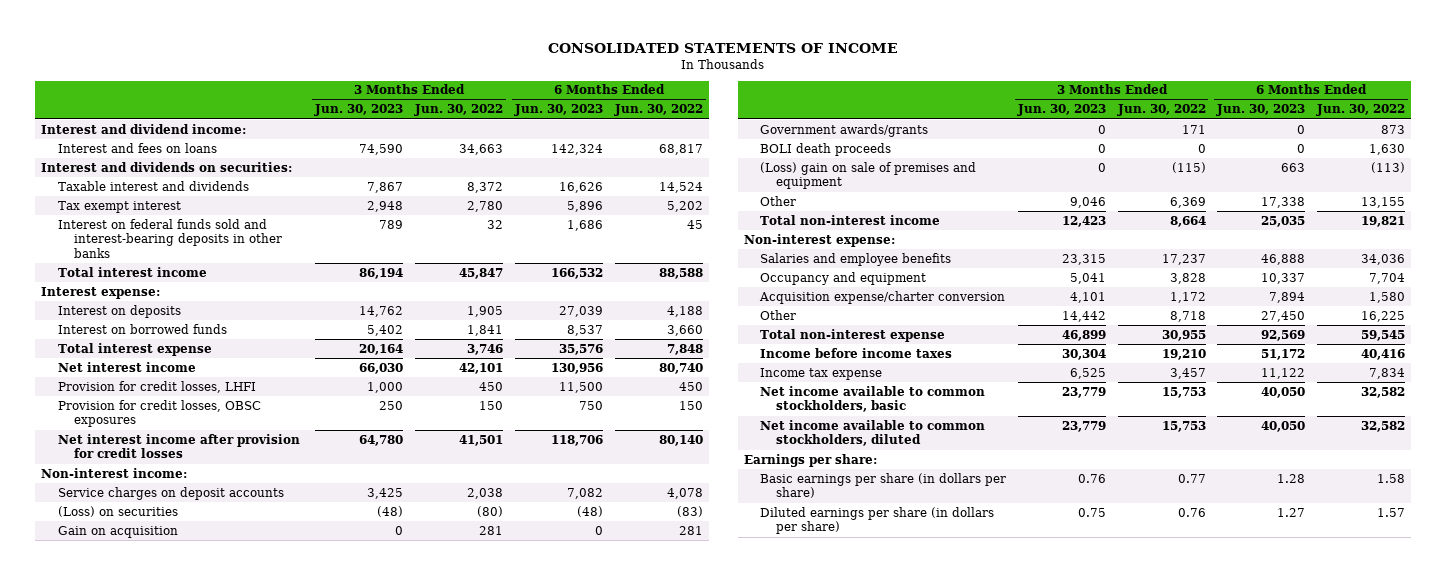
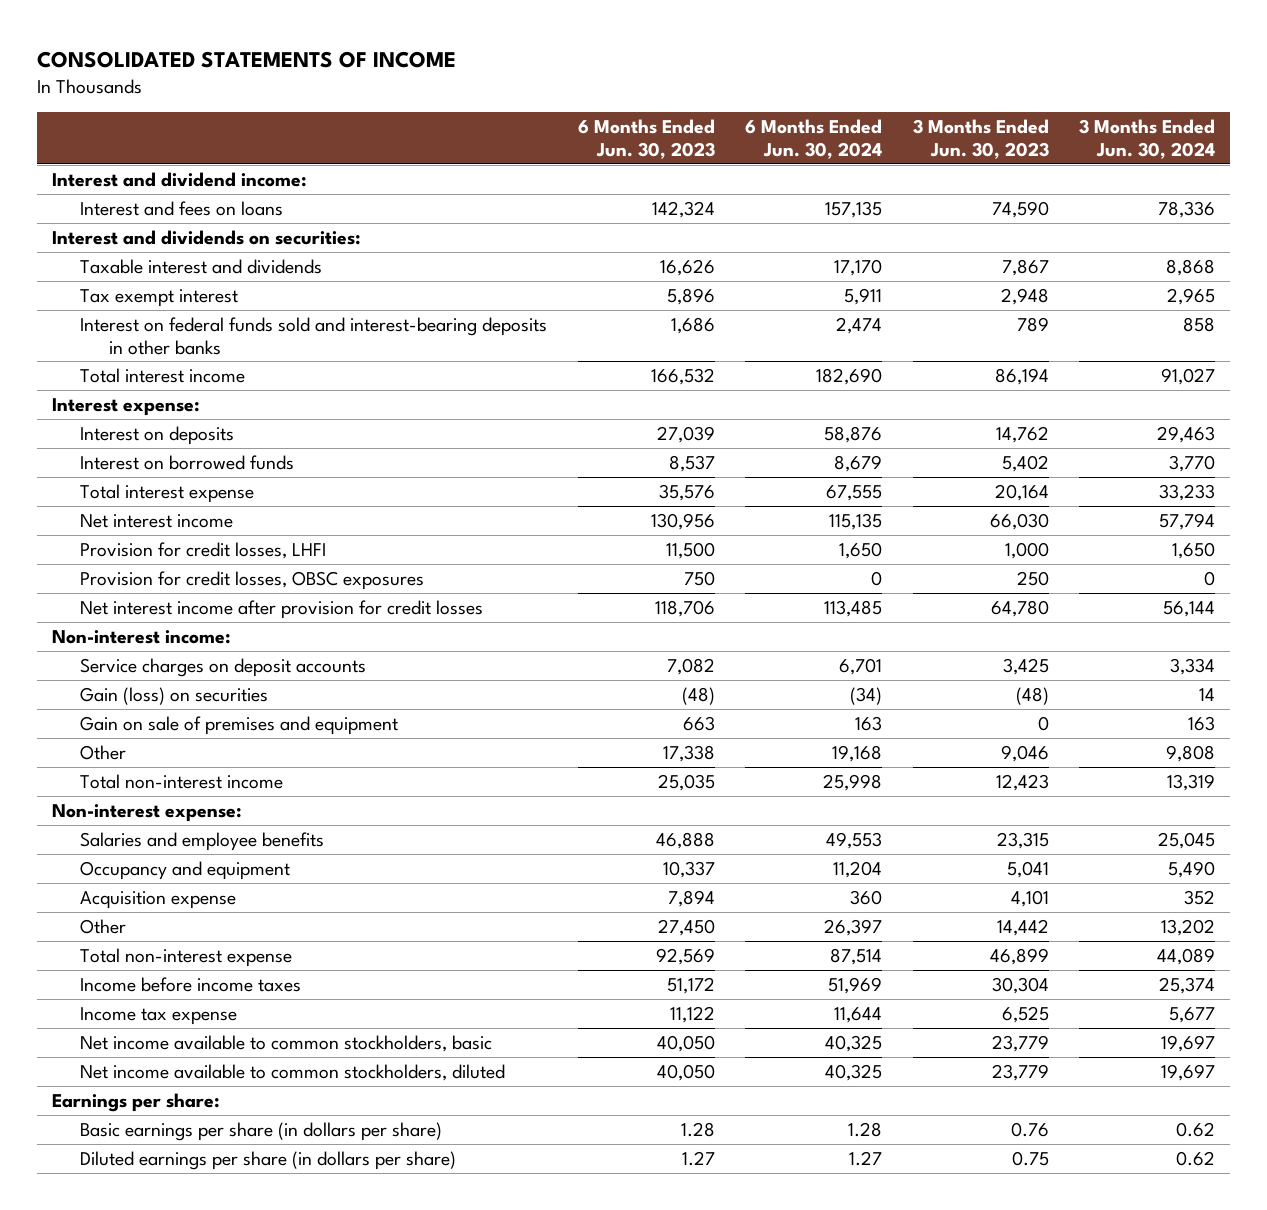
[414,104,504,117] Jun. 30, 2022 -> none
[613,104,703,117] Jun. 30, 2022 -> none
none -> [745,119,883,159] 6 Months Ended Jun. 30, 2024
none -> [1079,119,1216,159] 3 Months Ended Jun. 30, 2024
[57,525,178,538] Gain on acquisition -> none
[759,123,928,137] Government awards/grants -> none
[759,142,891,156] BOLI death proceeds -> none
[57,505,178,517] (Loss) on securities -> [80,686,269,705] Gain (loss) on securities
[759,161,976,190] (Loss) gain on sale of premises and equipment -> [80,715,399,735] Gain on sale of premises and equipment
[758,290,1005,304] Acquisition expense/charter conversion -> [80,890,237,909] Acquisition expense

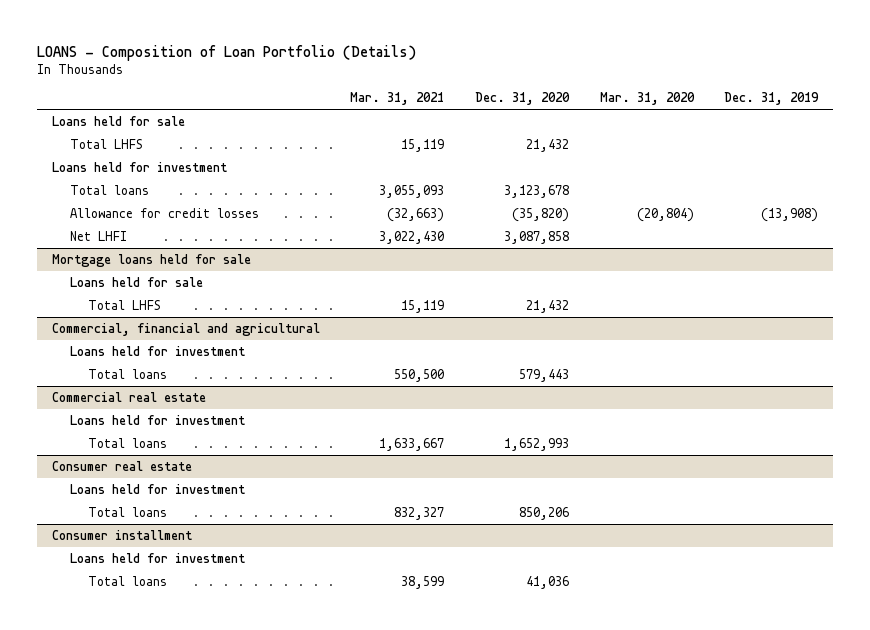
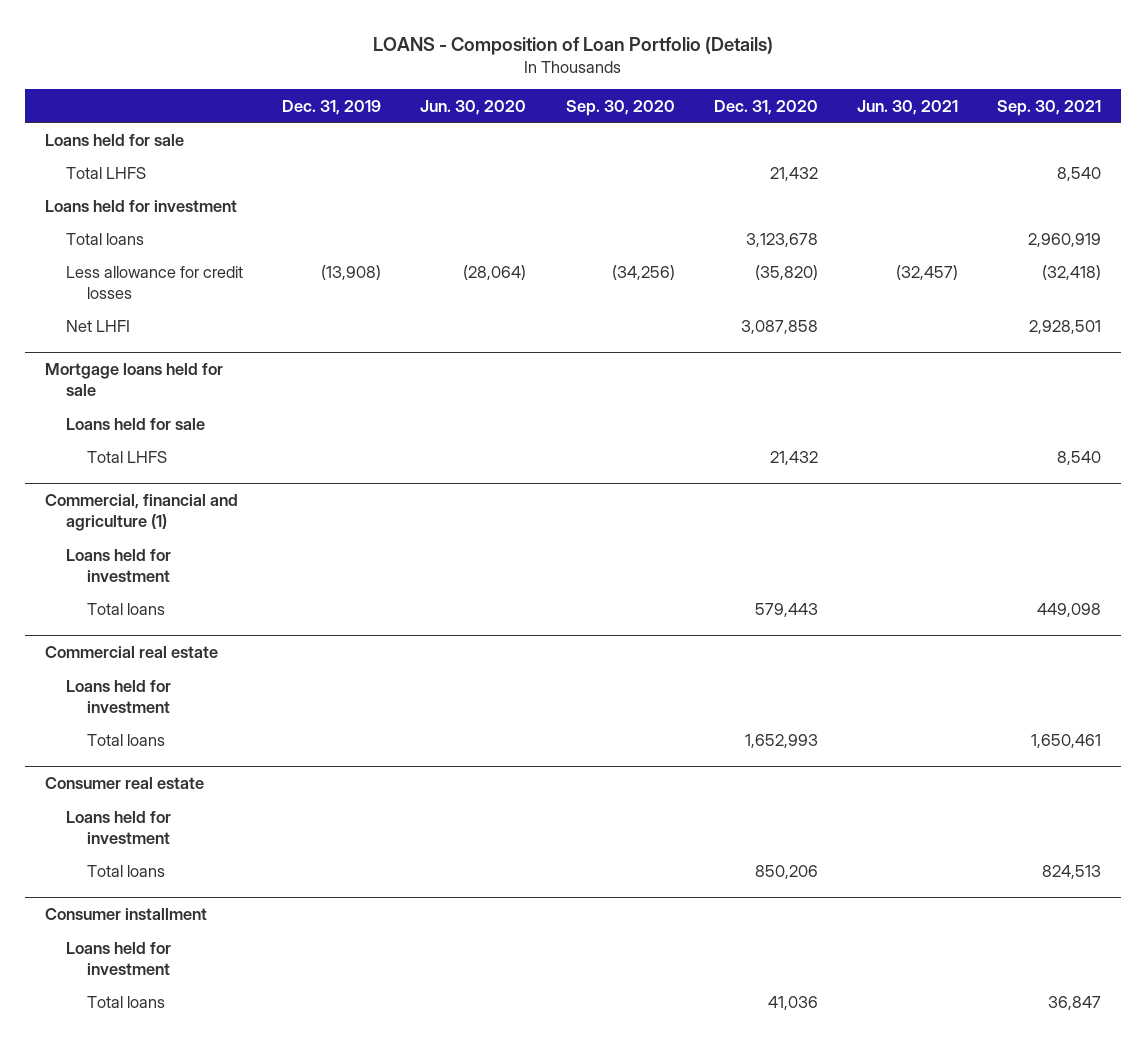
[350,92,445,106] Mar. 31, 2021 -> none
[599,92,695,106] Mar. 31, 2020 -> none
none -> [420,99,527,115] Jun. 30, 2020
none -> [565,99,675,116] Sep. 30, 2020
none -> [857,99,959,115] Jun. 30, 2021
none -> [997,99,1102,116] Sep. 30, 2021
[69,207,259,218] Allowance for credit losses -> [66,265,244,299] Less allowance for credit losses
[51,322,320,336] Commercial, financial and agricultural -> [45,494,239,532] Commercial, financial and agriculture (1)

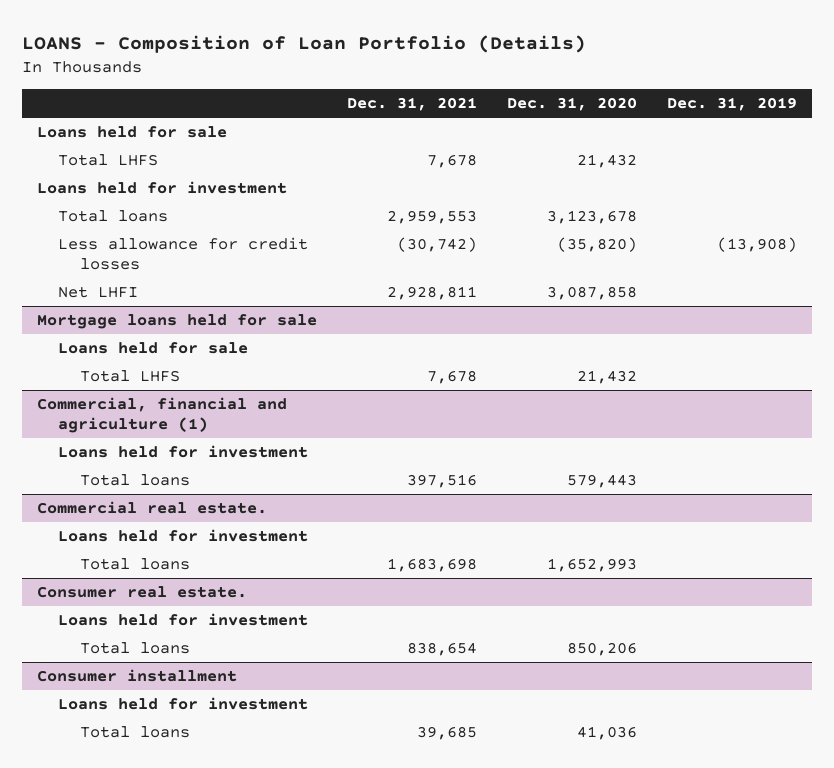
[420,99,527,115] Jun. 30, 2020 -> none
[565,99,675,116] Sep. 30, 2020 -> none
[857,99,959,115] Jun. 30, 2021 -> none
[997,99,1102,116] Sep. 30, 2021 -> none
none -> [346,97,477,112] Dec. 31, 2021
[45,646,219,659] Commercial real estate -> [36,501,267,515] Commercial real estate.
[45,777,205,790] Consumer real estate -> [36,586,247,599] Consumer real estate.

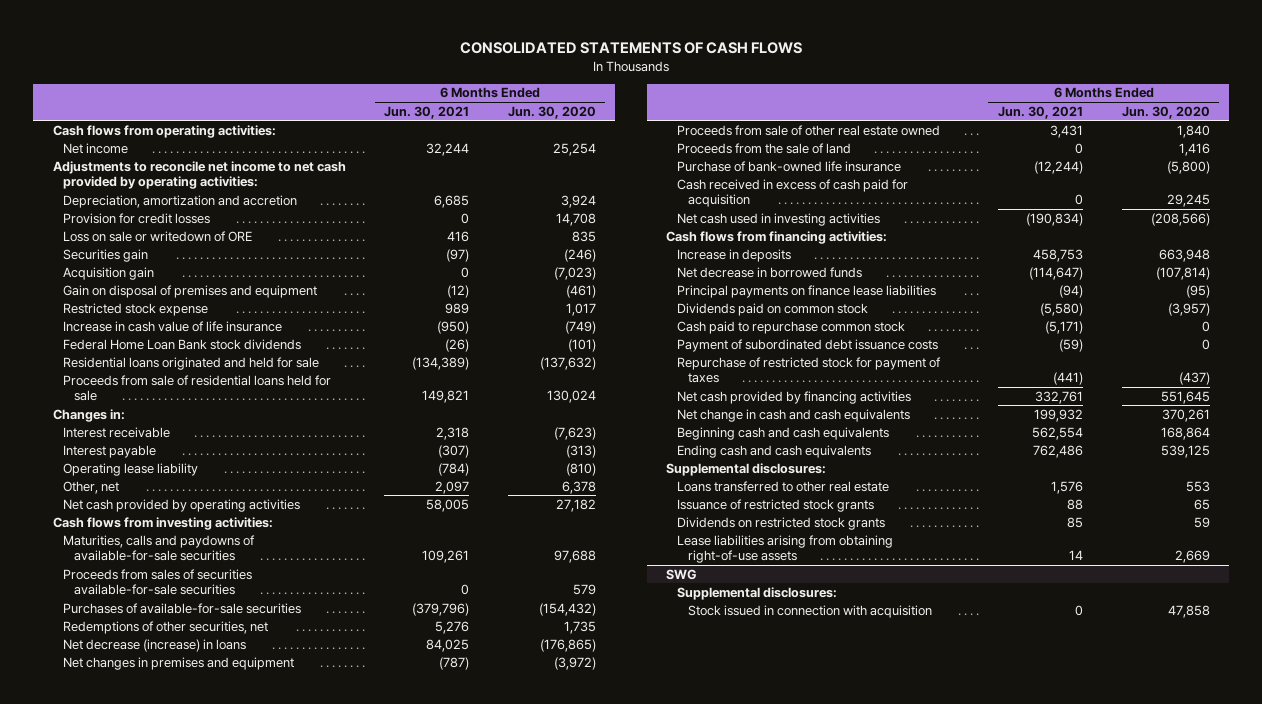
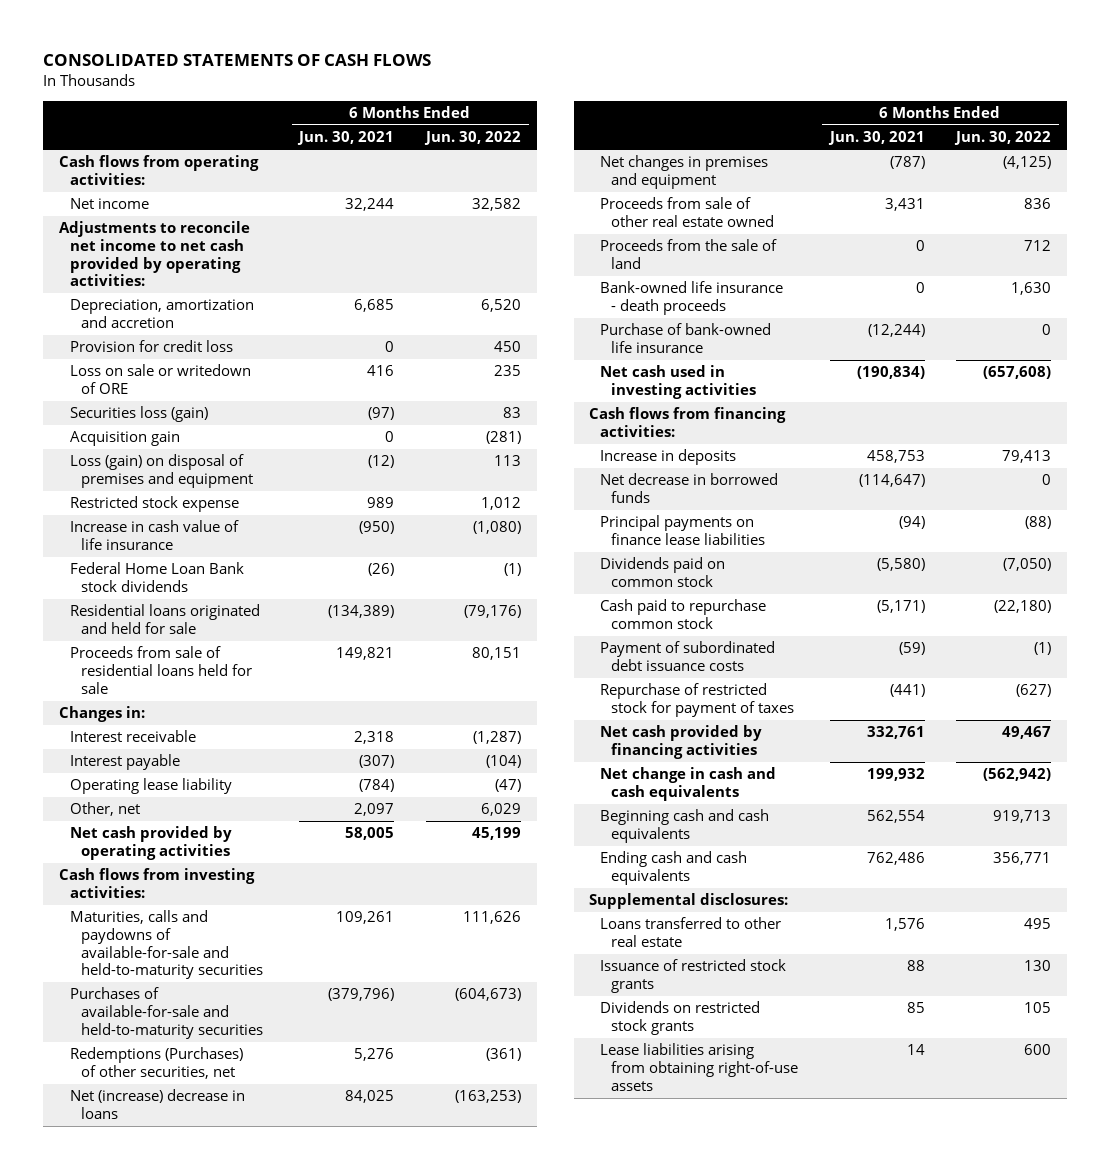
[507,105,596,119] Jun. 30, 2020 -> none
none -> [424,131,522,146] Jun. 30, 2022
[63,212,211,224] Provision for credit losses -> [70,340,234,353] Provision for credit loss
[63,248,149,262] Securities gain -> [70,406,209,423] Securities loss (gain)
[63,284,318,298] Gain on disposal of premises and equipment -> [70,454,253,489] Loss (gain) on disposal of premises and equipment
[63,568,253,595] Proceeds from sales of securities available-for-sale securities -> none
[63,534,256,561] Maturities, calls and paydowns of available-for-sale securities -> [70,910,263,980] Maturities, calls and paydowns of available-for-sale and held-to-maturity securities
[63,602,302,614] Purchases of available-for-sale securities -> [70,987,263,1039] Purchases of available-for-sale and held-to-maturity securities
[63,620,269,634] Redemptions of other securities, net -> [70,1047,244,1080] Redemptions (Purchases) of other securities, net
[63,638,247,652] Net decrease (increase) in loans -> [70,1089,246,1120] Net (increase) decrease in loans
none -> [600,281,784,316] Bank-owned life insurance - death proceeds
[677,178,909,207] Cash received in excess of cash paid for acquisition -> none
[666,568,698,580] SWG -> none
[677,586,838,600] Supplemental disclosures: -> none
[687,604,932,618] Stock issued in connection with acquisition -> none

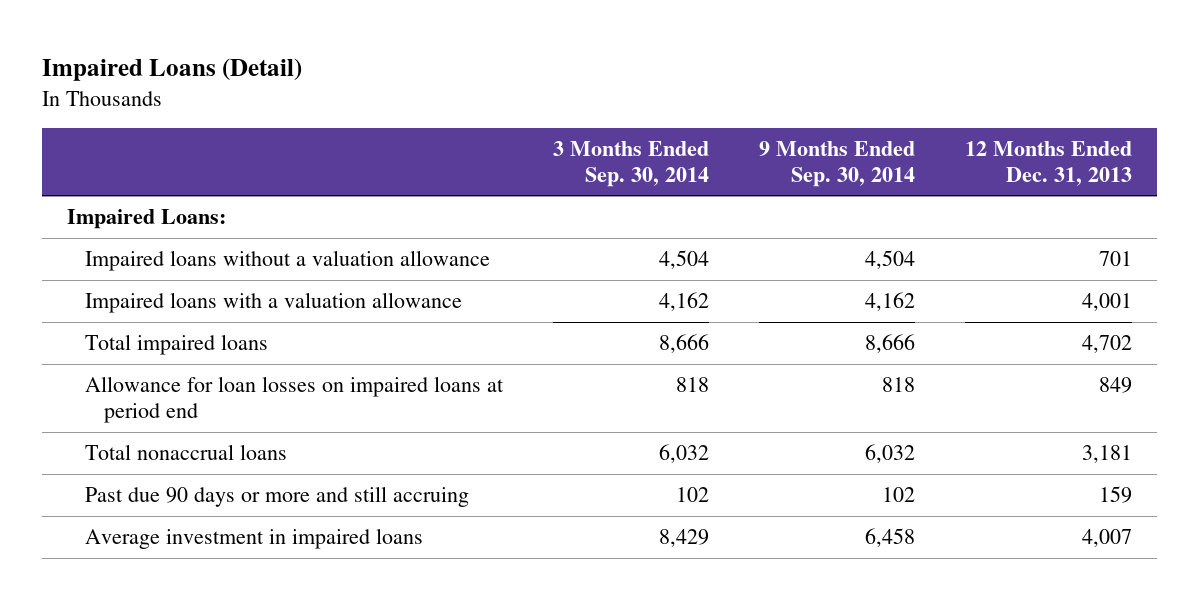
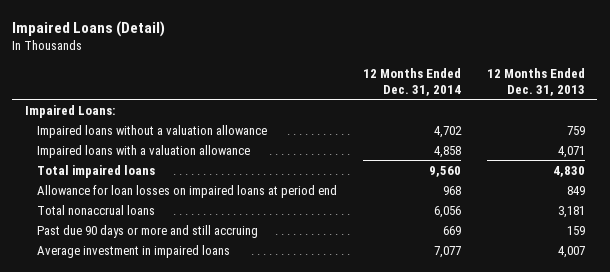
[553,140,710,187] 3 Months Ended Sep. 30, 2014 -> none
[759,140,916,187] 9 Months Ended Sep. 30, 2014 -> none
none -> [362,68,461,96] 12 Months Ended Dec. 31, 2014
[1099,250,1133,266] 701 -> [566,125,585,135] 759
[1082,292,1133,311] 4,001 -> [557,145,585,158] 4,071
[1082,334,1133,353] 4,702 -> [552,165,585,177] 4,830

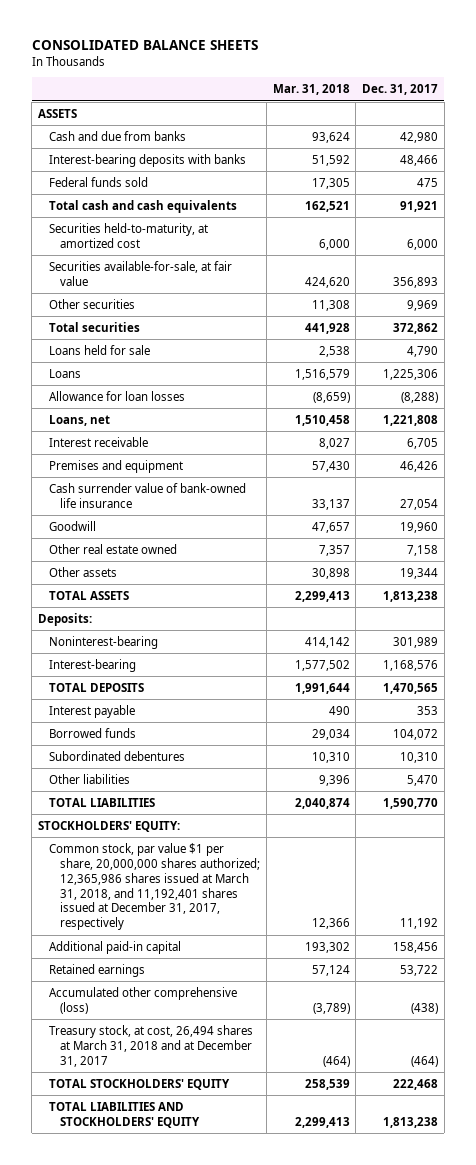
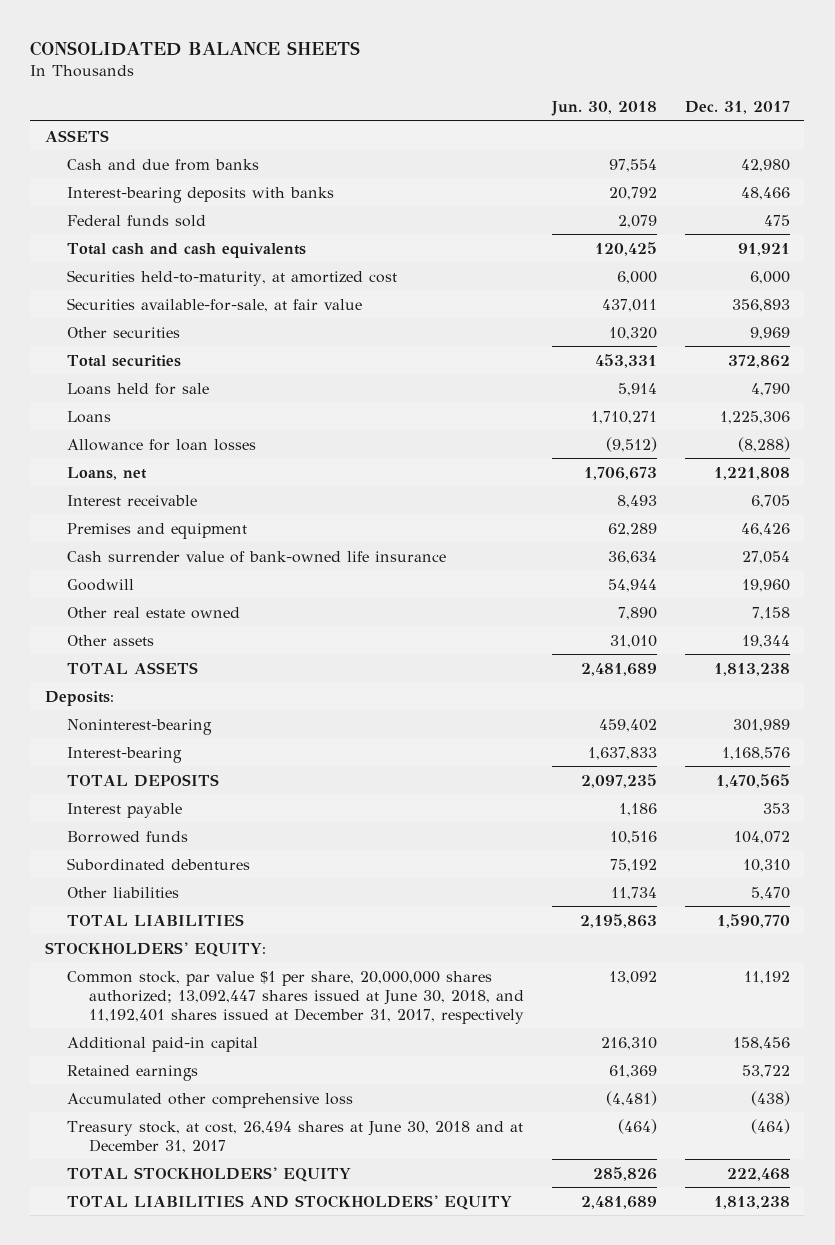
[272,84,350,96] Mar. 31, 2018 -> none
none -> [551,100,658,116] Jun. 30, 2018
[49,842,261,931] Common stock, par value $1 per share, 20,000,000 shares authorized; 12,365,986 shares issued at March 31, 2018, and 11,192,401 shares issued at December 31, 2017, respectively -> [66,970,524,1024] Common stock, par value $1 per share, 20,000,000 shares authorized; 13,092,447 shares issued at June 30, 2018, and 11,192,401 shares issued at December 31, 2017, respectively
[49,986,238,1014] Accumulated other comprehensive (loss) -> [66,1092,353,1108] Accumulated other comprehensive loss
[49,1024,254,1067] Treasury stock, at cost, 26,494 shares at March 31, 2018 and at December 31, 2017 -> [66,1120,523,1153] Treasury stock, at cost, 26,494 shares at June 30, 2018 and at December 31, 2017

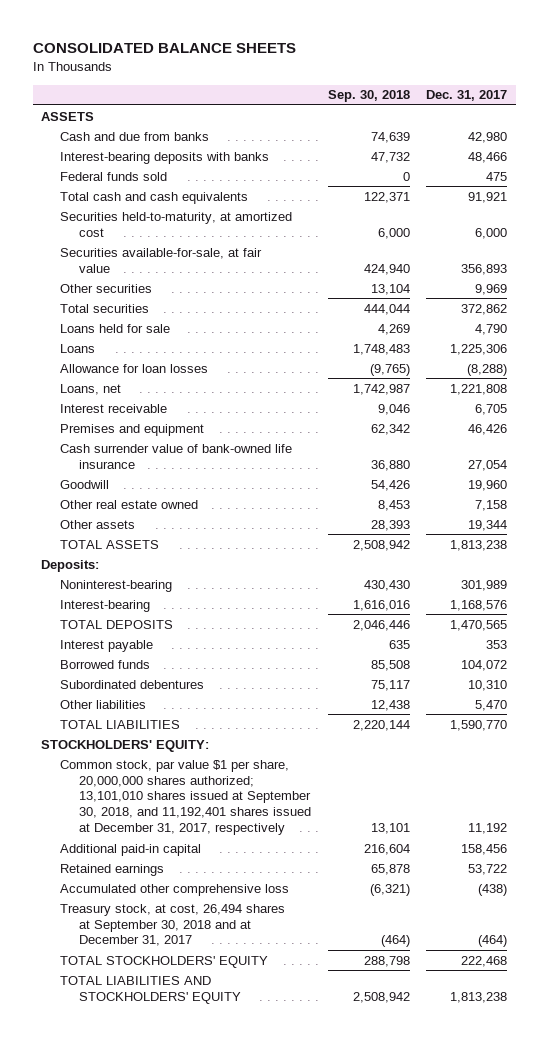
[551,100,658,116] Jun. 30, 2018 -> none
none -> [327,90,410,103] Sep. 30, 2018
[66,970,524,1024] Common stock, par value $1 per share, 20,000,000 shares authorized; 13,092,447 shares issued at June 30, 2018, and 11,192,401 shares issued at December 31, 2017, respectively -> [60,759,312,836] Common stock, par value $1 per share, 20,000,000 shares authorized; 13,101,010 shares issued at September 30, 2018, and 11,192,401 shares issued at December 31, 2017, respectively
[66,1120,523,1153] Treasury stock, at cost, 26,494 shares at June 30, 2018 and at December 31, 2017 -> [60,903,286,947] Treasury stock, at cost, 26,494 shares at September 30, 2018 and at December 31, 2017

